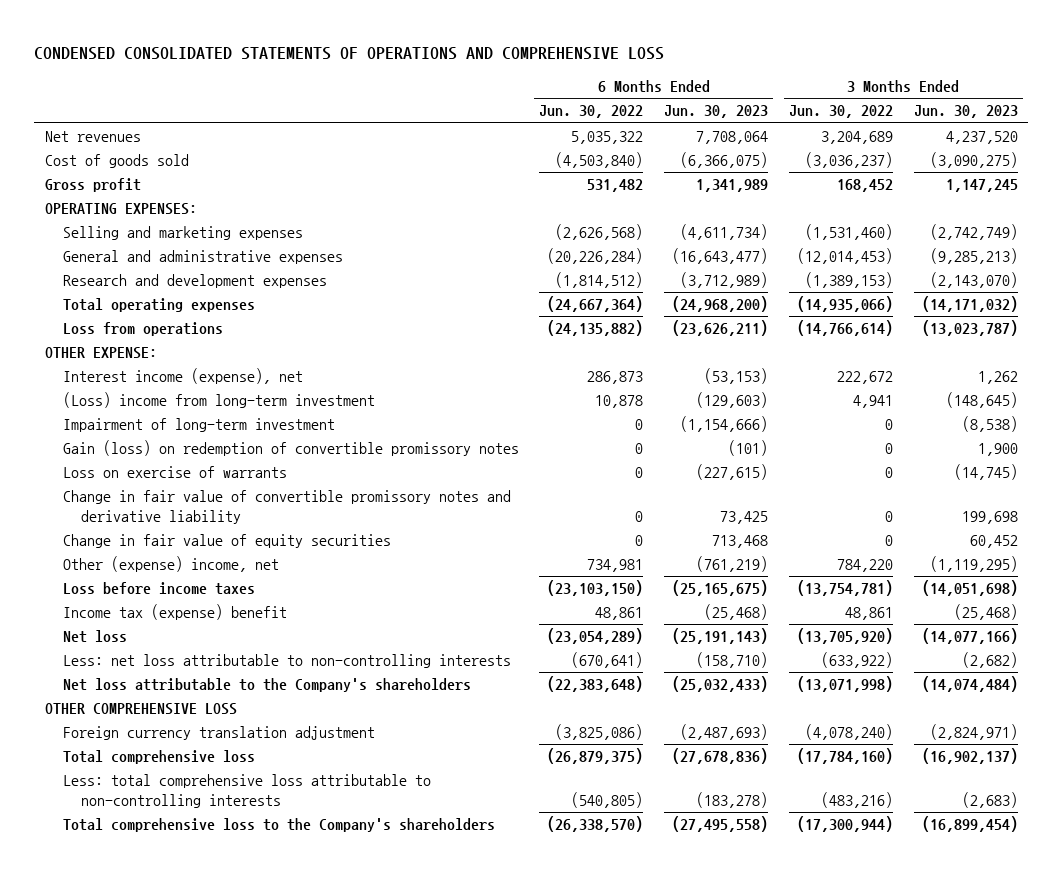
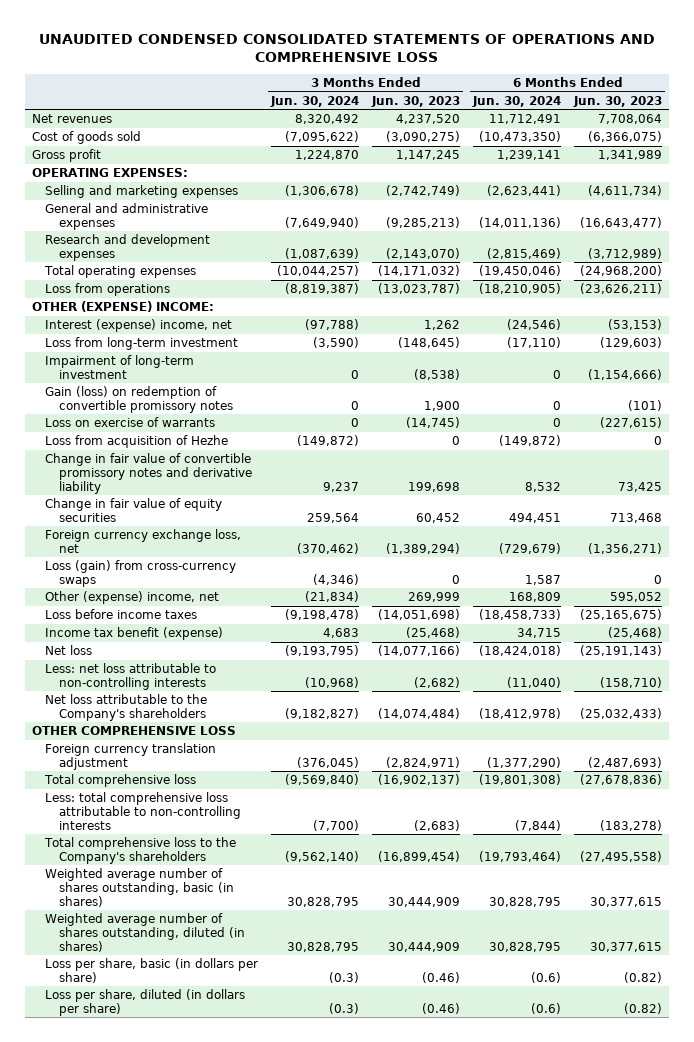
[34,47,665,61] CONDENSED CONSOLIDATED STATEMENTS OF OPERATIONS AND COMPREHENSIVE LOSS -> [38,33,655,63] UNAUDITED CONDENSED CONSOLIDATED STATEMENTS OF OPERATIONS AND COMPREHENSIVE LOSS
[539,105,644,119] Jun. 30, 2022 -> none
[788,105,893,119] Jun. 30, 2022 -> none
none -> [270,95,360,107] Jun. 30, 2024
none -> [472,95,562,107] Jun. 30, 2024
[44,347,157,360] OTHER EXPENSE: -> [31,301,214,313] OTHER (EXPENSE) INCOME:
[62,368,303,385] Interest income (expense), net -> [45,319,233,333] Interest (expense) income, net
[62,392,375,409] (Loss) income from long-term investment -> [45,337,239,351] Loss from long-term investment
none -> [45,435,229,449] Loss from acquisition of Hezhe
none -> [45,529,242,553] Foreign currency exchange loss, net
none -> [45,560,237,587] Loss (gain) from cross-currency swaps
[696,556,769,573] (761,219) -> [610,592,663,603] 595,052
[929,556,1018,573] (1,119,295) -> [408,592,461,603] 269,999
[62,604,287,621] Income tax (expense) benefit -> [45,627,224,641] Income tax benefit (expense)
none -> [45,868,235,907] Weighted average number of shares outstanding, basic (in shares)
none -> [45,913,246,952] Weighted average number of shares outstanding, diluted (in shares)
none -> [45,958,259,983] Loss per share, basic (in dollars per share)
none -> [45,989,246,1016] Loss per share, diluted (in dollars per share)

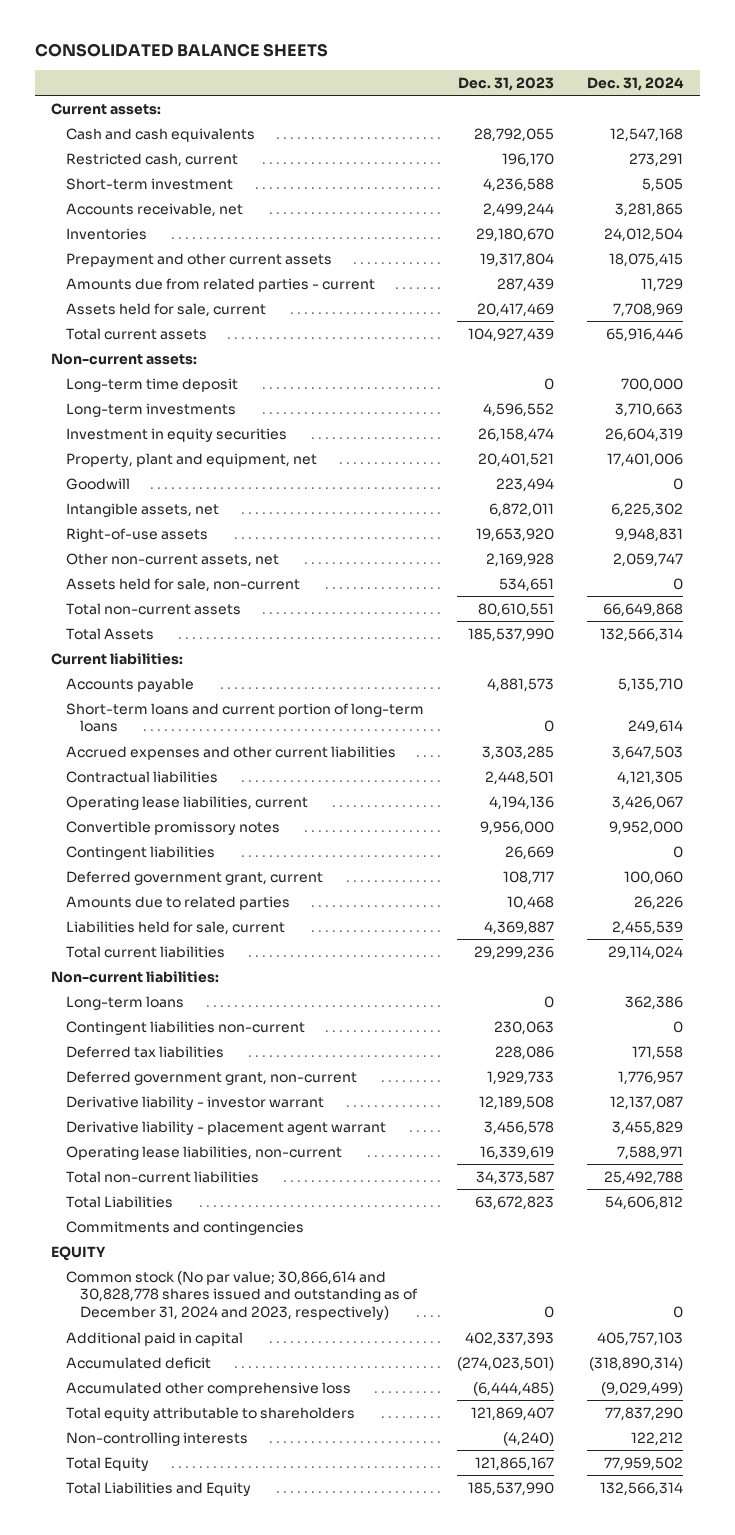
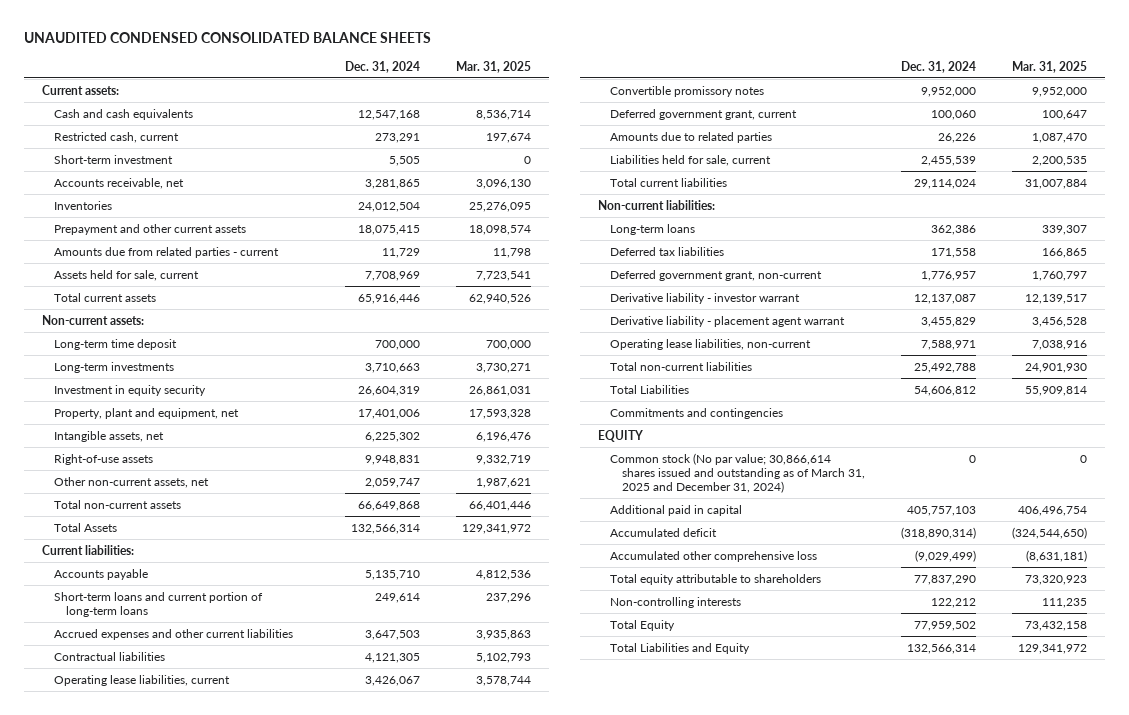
[34,43,328,58] CONSOLIDATED BALANCE SHEETS -> [24,31,432,43] UNAUDITED CONDENSED CONSOLIDATED BALANCE SHEETS
[458,76,555,91] Dec. 31, 2023 -> none
none -> [456,60,532,73] Mar. 31, 2025
[65,427,287,442] Investment in equity securities -> [54,384,207,396] Investment in equity security
[65,477,130,490] Goodwill -> none
[65,577,300,592] Assets held for sale, non-current -> none
[65,845,215,860] Contingent liabilities -> none
[65,1020,305,1035] Contingent liabilities non-current -> none
[65,1270,419,1321] Common stock (No par value; 30,866,614 and 30,828,778 shares issued and outstanding as of December 31, 2024 and 2023, respectively) -> [609,452,865,494] Common stock (No par value; 30,866,614 shares issued and outstanding as of March 31, 2025 and December 31, 2024)

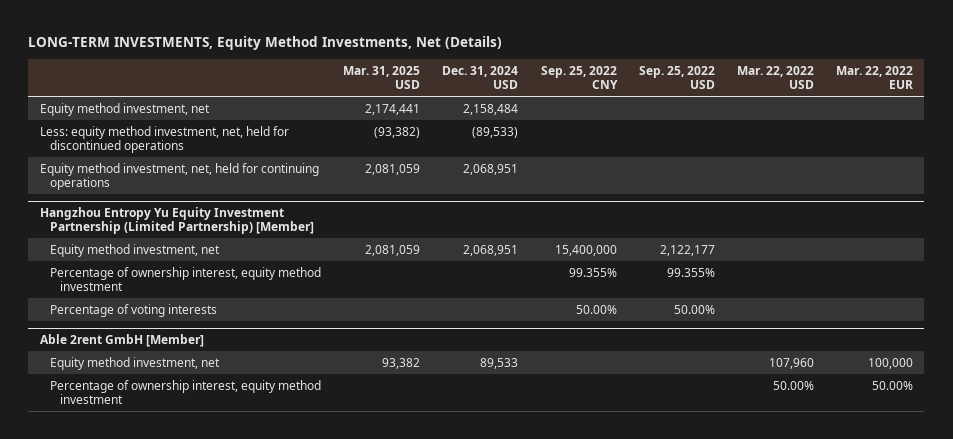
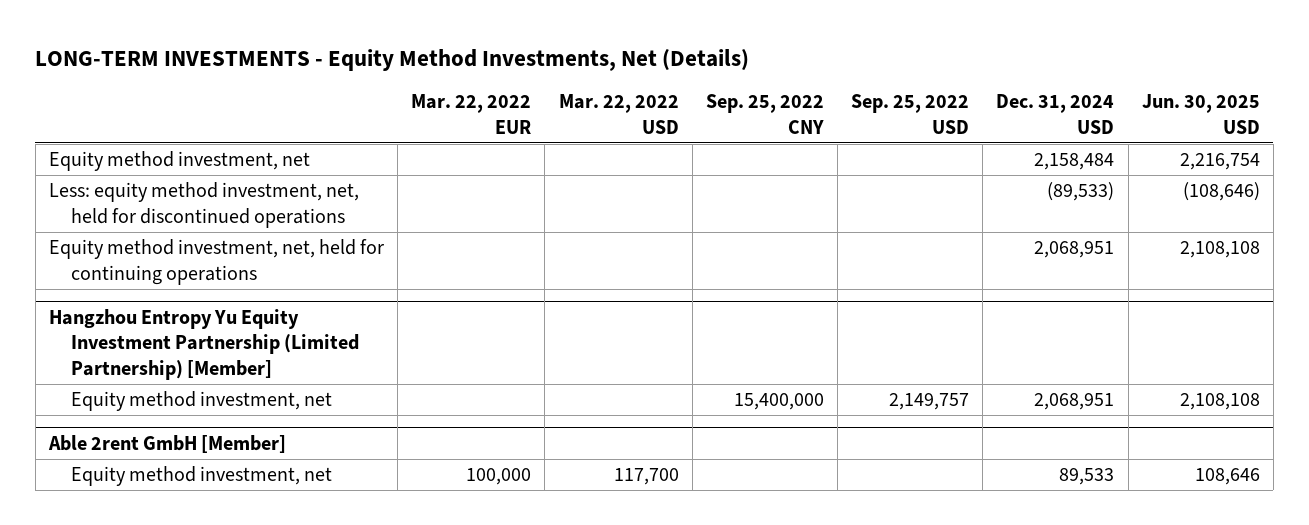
[28,35,503,50] LONG-TERM INVESTMENTS, Equity Method Investments, Net (Details) -> [35,49,750,72] LONG-TERM INVESTMENTS - Equity Method Investments, Net (Details)
[343,65,421,89] Mar. 31, 2025 USD -> none
none -> [1141,94,1260,134] Jun. 30, 2025 USD
[49,266,321,292] Percentage of ownership interest, equity method investment -> none
[49,303,217,317] Percentage of voting interests -> none
[659,244,715,256] 2,122,177 -> [889,392,970,410] 2,149,757
[49,379,321,405] Percentage of ownership interest, equity method investment -> none
[769,357,815,369] 107,960 -> [613,467,679,485] 117,700

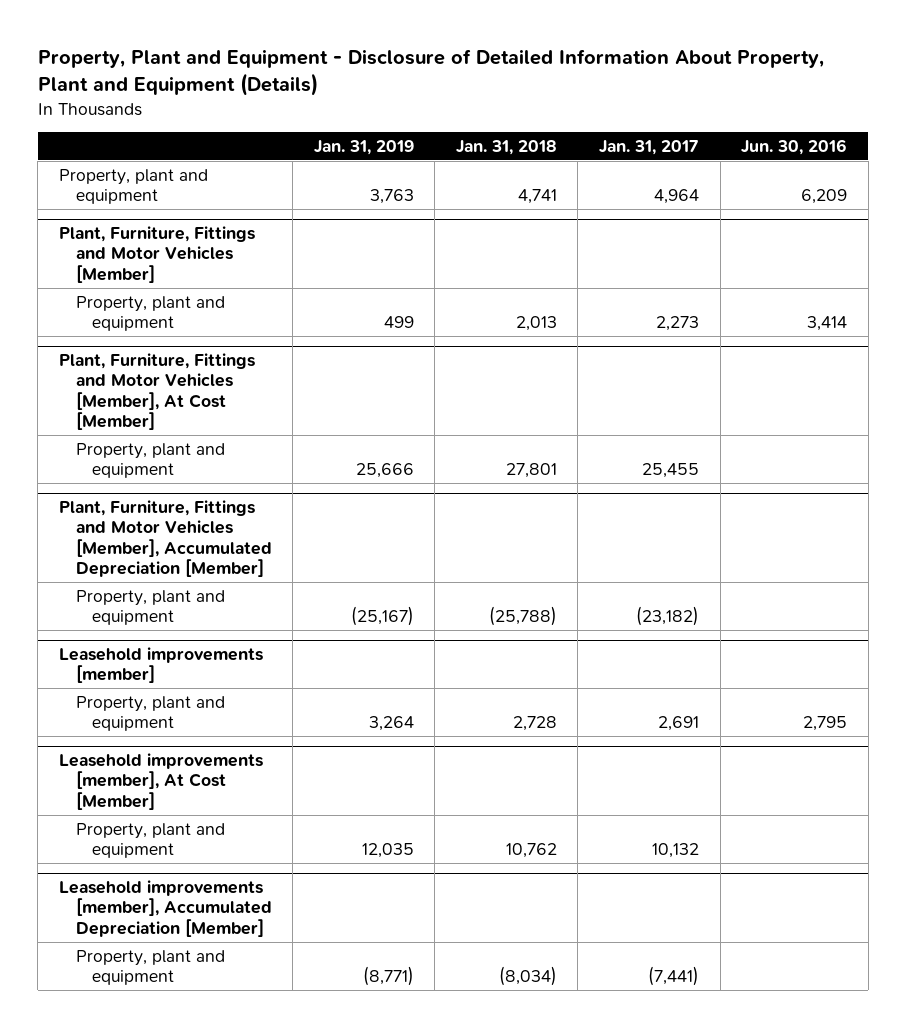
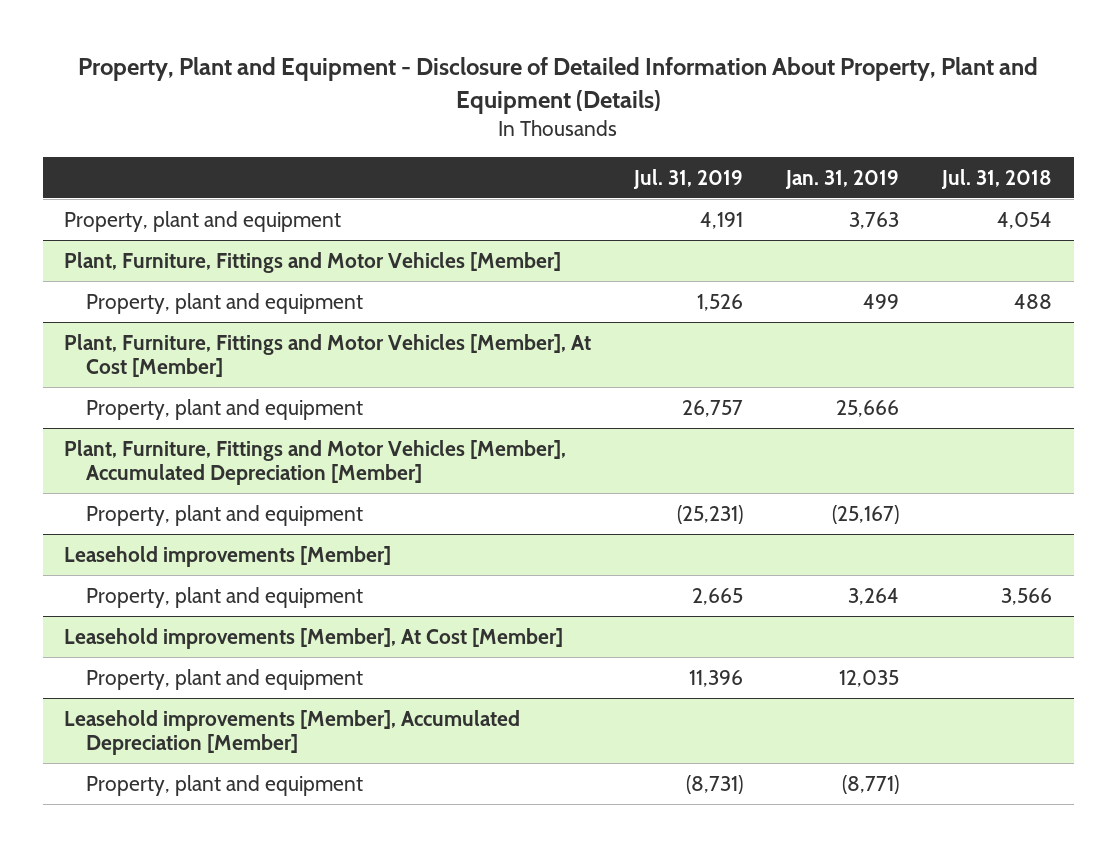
[455,139,557,155] Jan. 31, 2018 -> none
[598,139,699,155] Jan. 31, 2017 -> none
[741,138,848,155] Jun. 30, 2016 -> none
none -> [633,168,744,189] Jul. 31, 2019
none -> [941,168,1053,189] Jul. 31, 2018
[58,646,263,684] Leasehold improvements [member] -> [64,545,392,567] Leasehold improvements [Member]
[58,752,263,810] Leasehold improvements [member], At Cost [Member] -> [64,627,564,649] Leasehold improvements [Member], At Cost [Member]
[58,879,272,937] Leasehold improvements [member], Accumulated Depreciation [Member] -> [64,709,521,756] Leasehold improvements [Member], Accumulated Depreciation [Member]

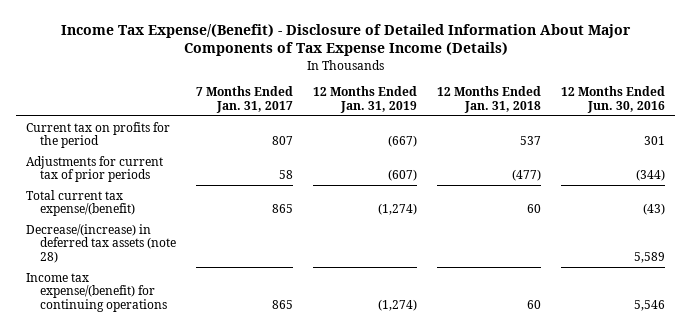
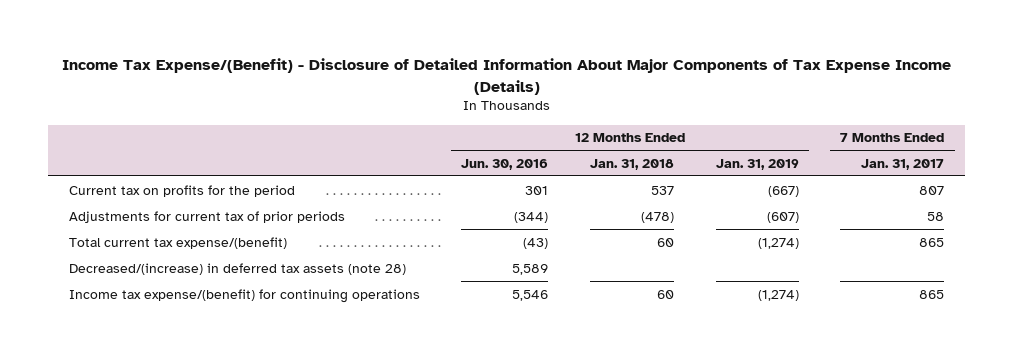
[512,169,542,182] (477) -> [641,211,675,223] (478)
[26,223,177,264] Decrease/(increase) in deferred tax assets (note 28) -> [68,262,406,275] Decreased/(increase) in deferred tax assets (note 28)

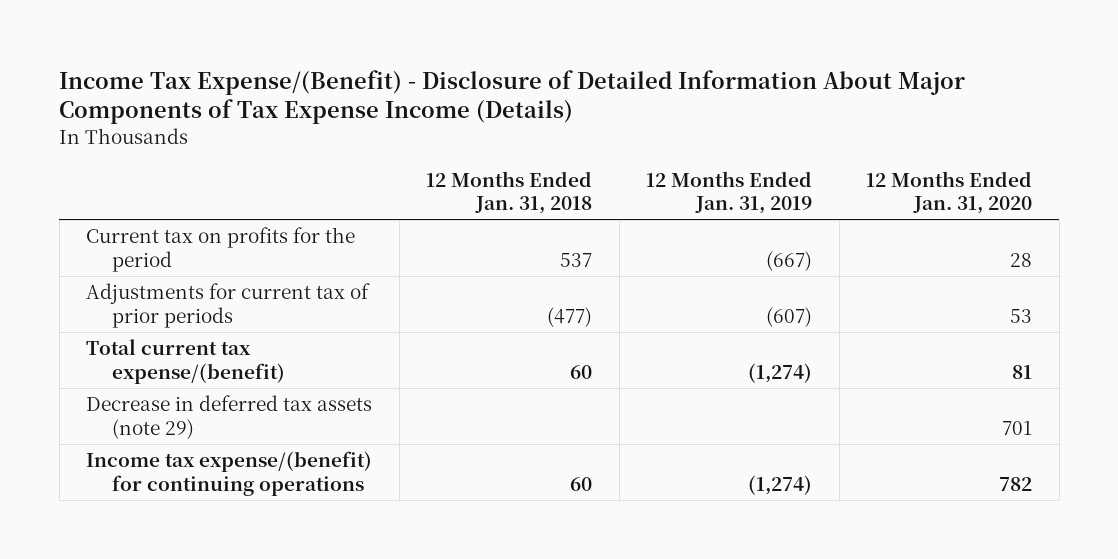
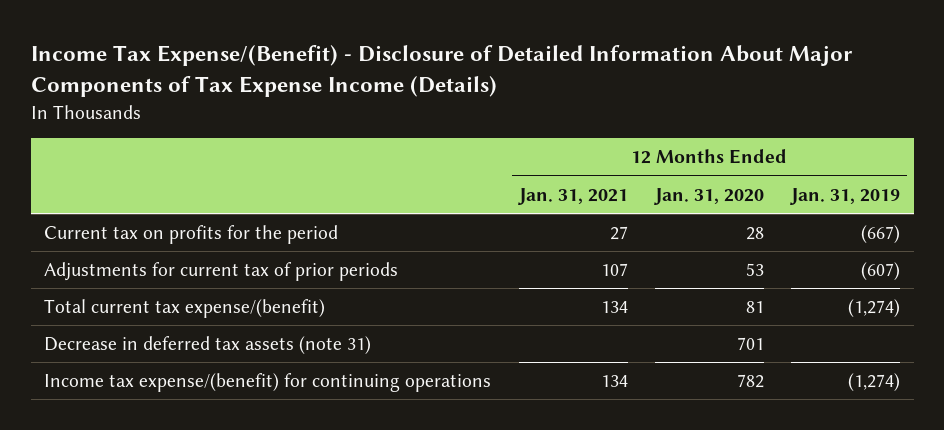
[426,170,593,214] 12 Months Ended Jan. 31, 2018 -> none
none -> [517,187,628,205] Jan. 31, 2021
[86,395,373,439] Decrease in deferred tax assets (note 29) -> [44,336,372,355] Decrease in deferred tax assets (note 31)

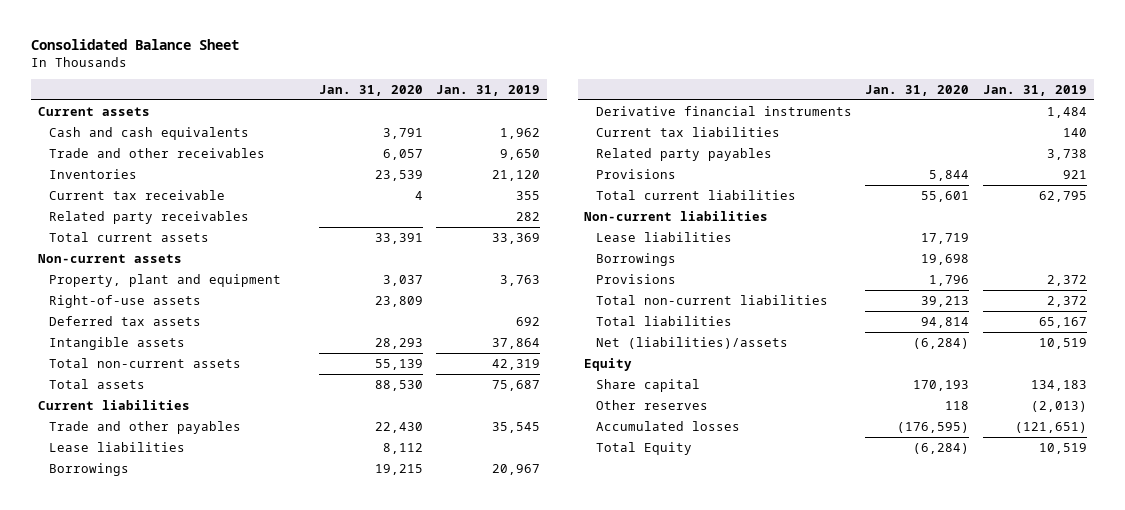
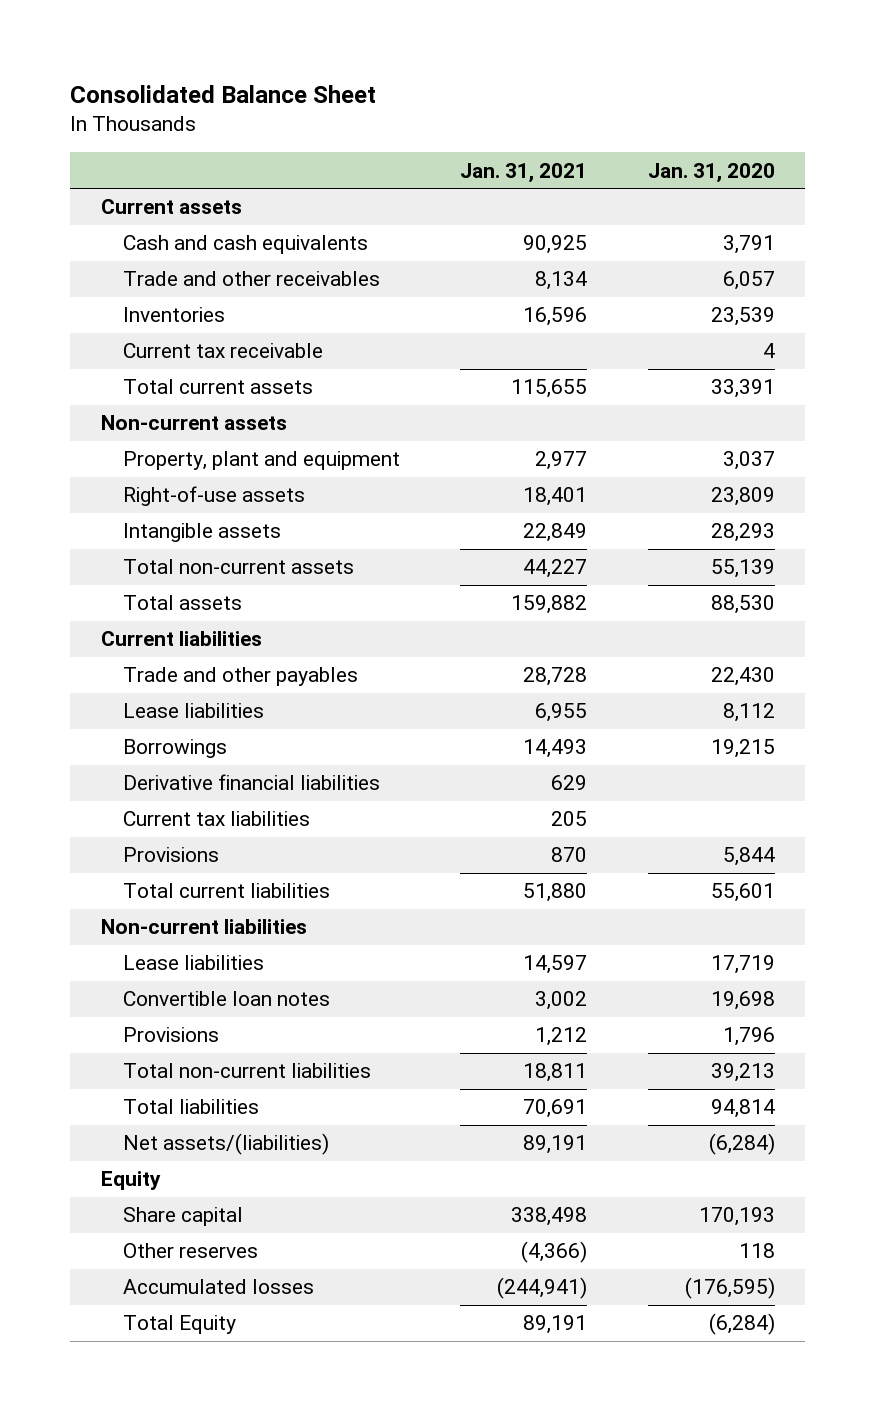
[436,84,541,96] Jan. 31, 2019 -> none
none -> [460,162,588,183] Jan. 31, 2021
[49,210,250,224] Related party receivables -> none
[49,315,202,326] Deferred tax assets -> none
[595,105,852,116] Derivative financial instruments -> [122,774,380,791] Derivative financial liabilities
[595,147,772,161] Related party payables -> none
[595,252,676,266] Borrowings -> [122,991,330,1007] Convertible loan notes
[595,336,788,349] Net (liabilities)/assets -> [122,1133,329,1156] Net assets/(liabilities)

